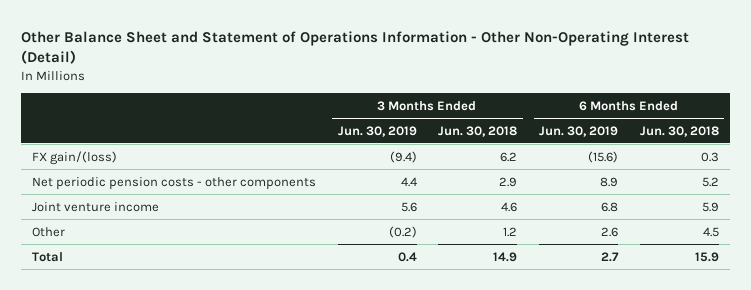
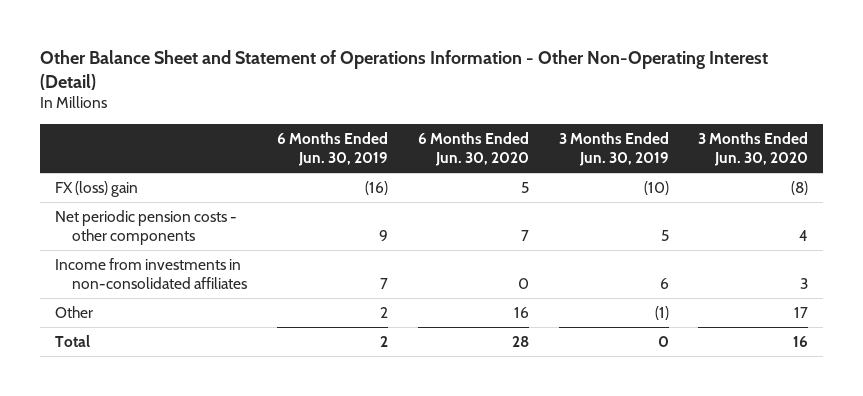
[438,125,518,137] Jun. 30, 2018 -> none
[639,125,719,137] Jun. 30, 2018 -> none
none -> [417,132,529,166] 6 Months Ended Jun. 30, 2020
none -> [698,132,809,166] 3 Months Ended Jun. 30, 2020
[31,201,159,212] Joint venture income -> none
[31,150,117,165] FX gain/(loss) -> [54,181,138,198] FX (loss) gain
[389,150,417,163] (9.4) -> [643,181,669,196] (10)
[587,150,618,163] (15.6) -> [364,181,388,196] (16)
[400,176,417,187] 4.4 -> [660,229,669,241] 5
[599,176,618,187] 8.9 -> [378,229,388,241] 9
none -> [54,258,248,289] Income from investments in non-consolidated affiliates
[388,225,417,238] (0.2) -> [654,306,669,321] (1)
[600,226,618,237] 2.6 -> [379,307,388,319] 2
[397,251,417,262] 0.4 -> [657,336,669,348] 0
[600,251,619,262] 2.7 -> [379,336,388,348] 2

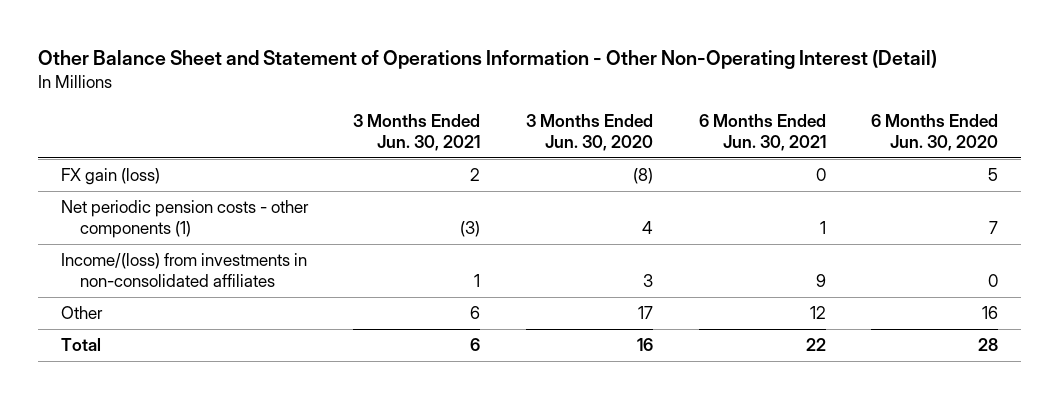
[276,132,388,166] 6 Months Ended Jun. 30, 2019 -> none
[558,132,669,166] 3 Months Ended Jun. 30, 2019 -> none
none -> [353,114,481,152] 3 Months Ended Jun. 30, 2021
none -> [698,114,826,152] 6 Months Ended Jun. 30, 2021
[54,181,138,198] FX (loss) gain -> [60,168,160,186] FX gain (loss)
[54,210,237,245] Net periodic pension costs - other components -> [60,200,309,238] Net periodic pension costs - other components (1)
[54,258,248,289] Income from investments in non-consolidated affiliates -> [60,253,307,287] Income/(loss) from investments in non-consolidated affiliates

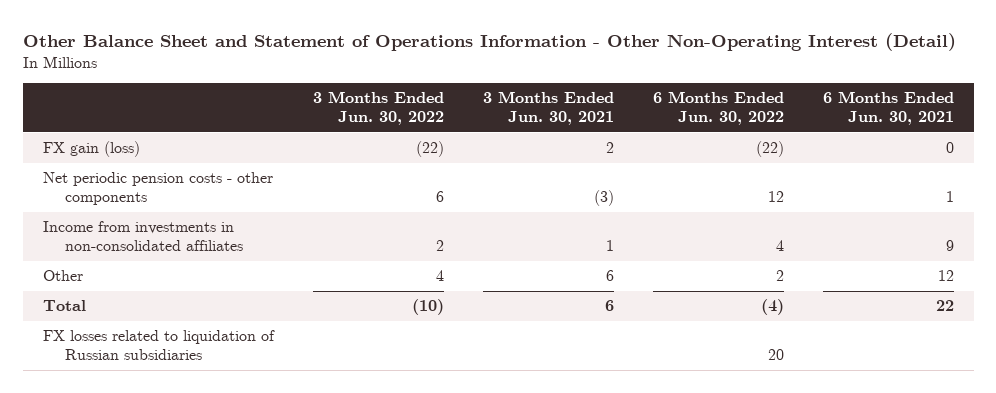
[526,114,654,152] 3 Months Ended Jun. 30, 2020 -> none
[871,114,999,152] 6 Months Ended Jun. 30, 2020 -> none
none -> [312,91,444,126] 3 Months Ended Jun. 30, 2022
none -> [652,91,784,126] 6 Months Ended Jun. 30, 2022
[60,200,309,238] Net periodic pension costs - other components (1) -> [42,172,273,206] Net periodic pension costs - other components
[60,253,307,287] Income/(loss) from investments in non-consolidated affiliates -> [42,221,244,252] Income from investments in non-consolidated affiliates
none -> [42,330,275,361] FX losses related to liquidation of Russian subsidiaries

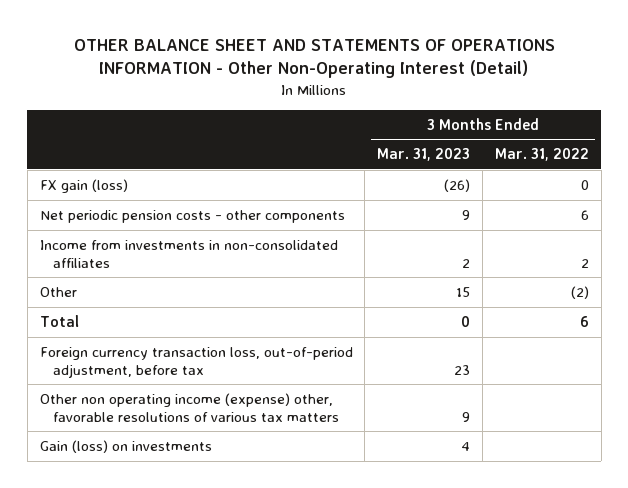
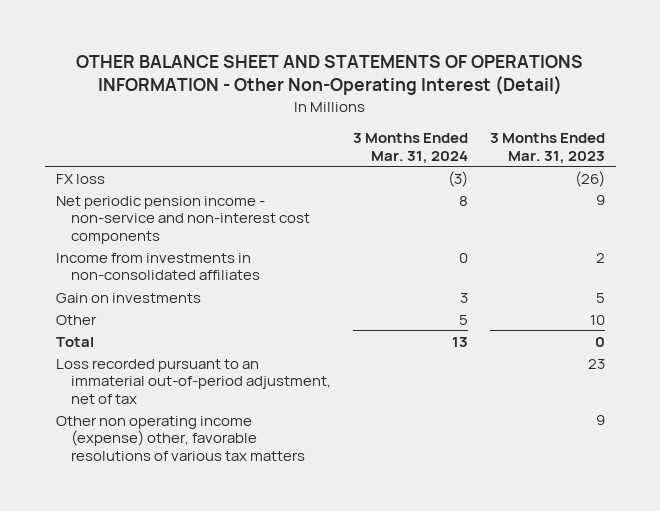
[494,148,589,162] Mar. 31, 2022 -> none
none -> [352,133,468,164] 3 Months Ended Mar. 31, 2024
[39,178,128,193] FX gain (loss) -> [55,173,105,184] FX loss
[39,209,345,223] Net periodic pension costs - other components -> [55,195,311,244] Net periodic pension income - non-service and non-interest cost components
none -> [55,292,201,303] Gain on investments
[456,286,471,297] 15 -> [589,314,605,325] 10
[39,346,353,378] Foreign currency transaction loss, out-of-period adjustment, before tax -> none
none -> [55,358,332,404] Loss recorded pursuant to an immaterial out-of-period adjustment, net of tax
[39,439,212,453] Gain (loss) on investments -> none

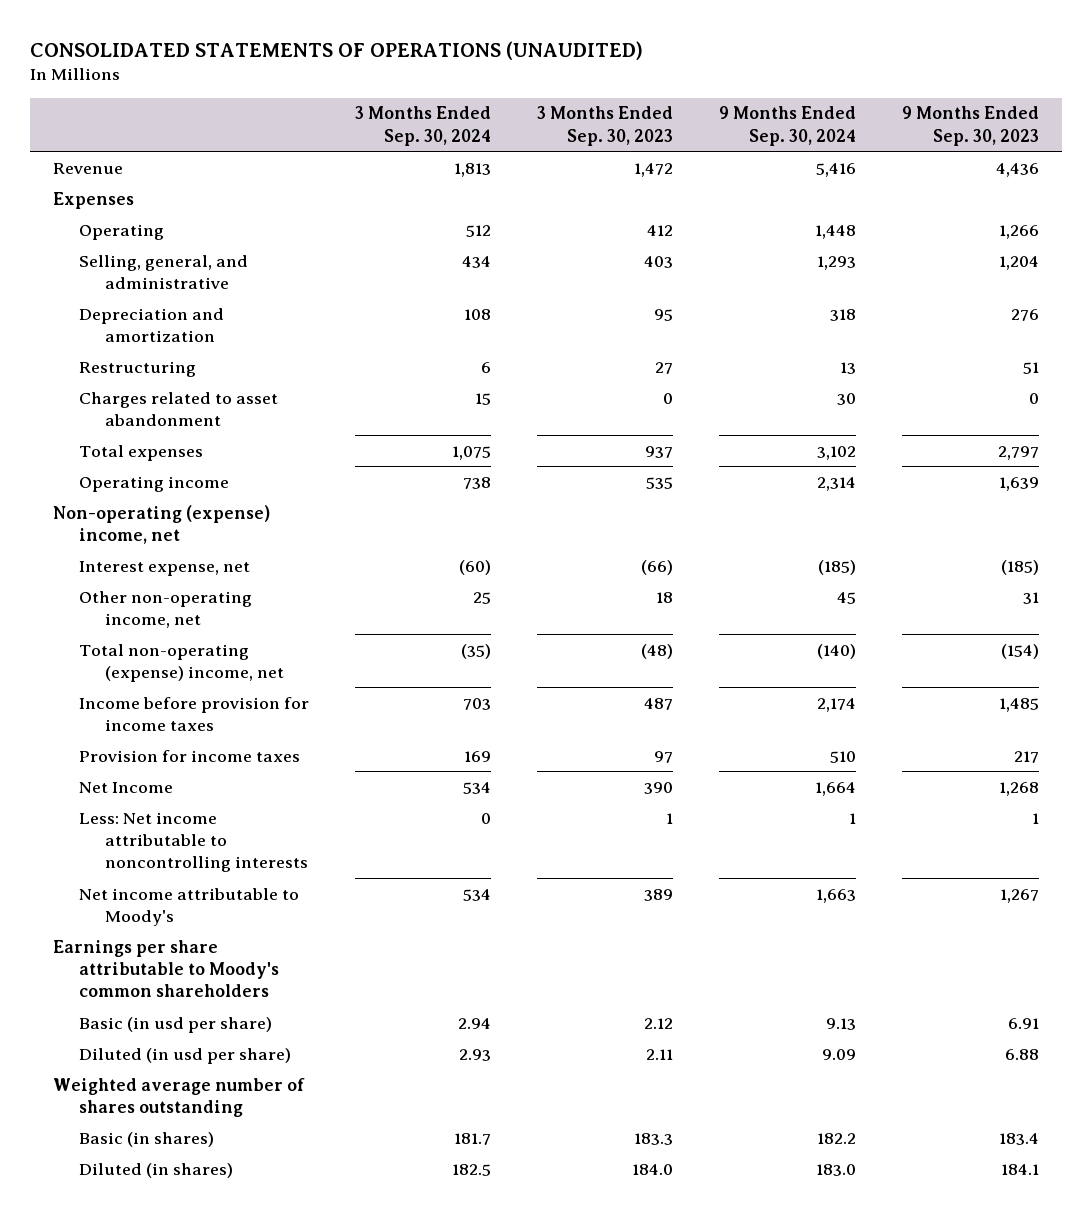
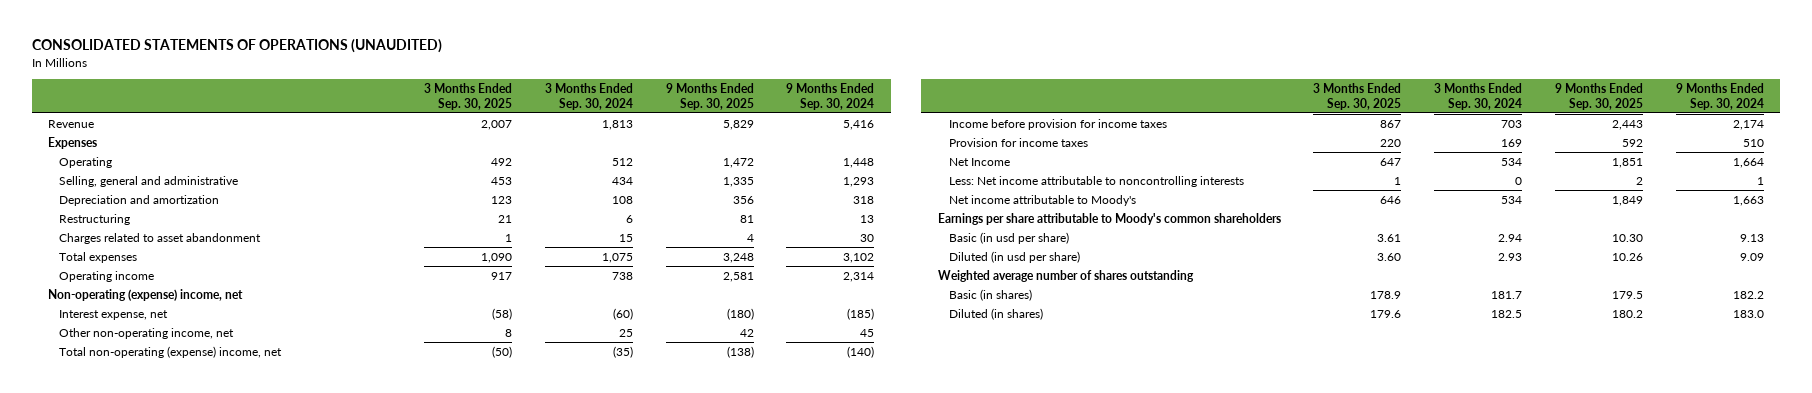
[536,106,673,146] 3 Months Ended Sep. 30, 2023 -> none
[901,106,1039,146] 9 Months Ended Sep. 30, 2023 -> none
none -> [423,82,512,110] 3 Months Ended Sep. 30, 2025
none -> [665,82,754,110] 9 Months Ended Sep. 30, 2025
[78,254,248,289] Selling, general, and administrative -> [59,175,239,187] Selling, general and administrative

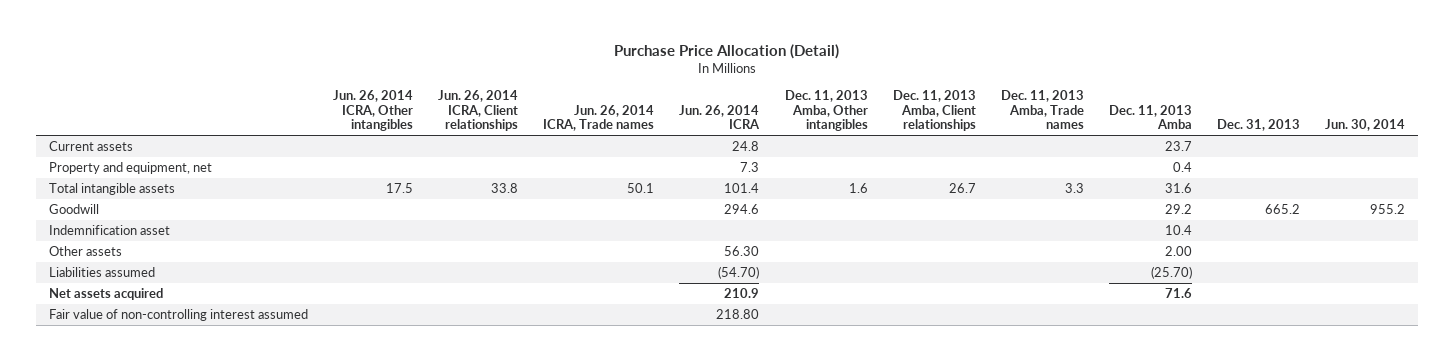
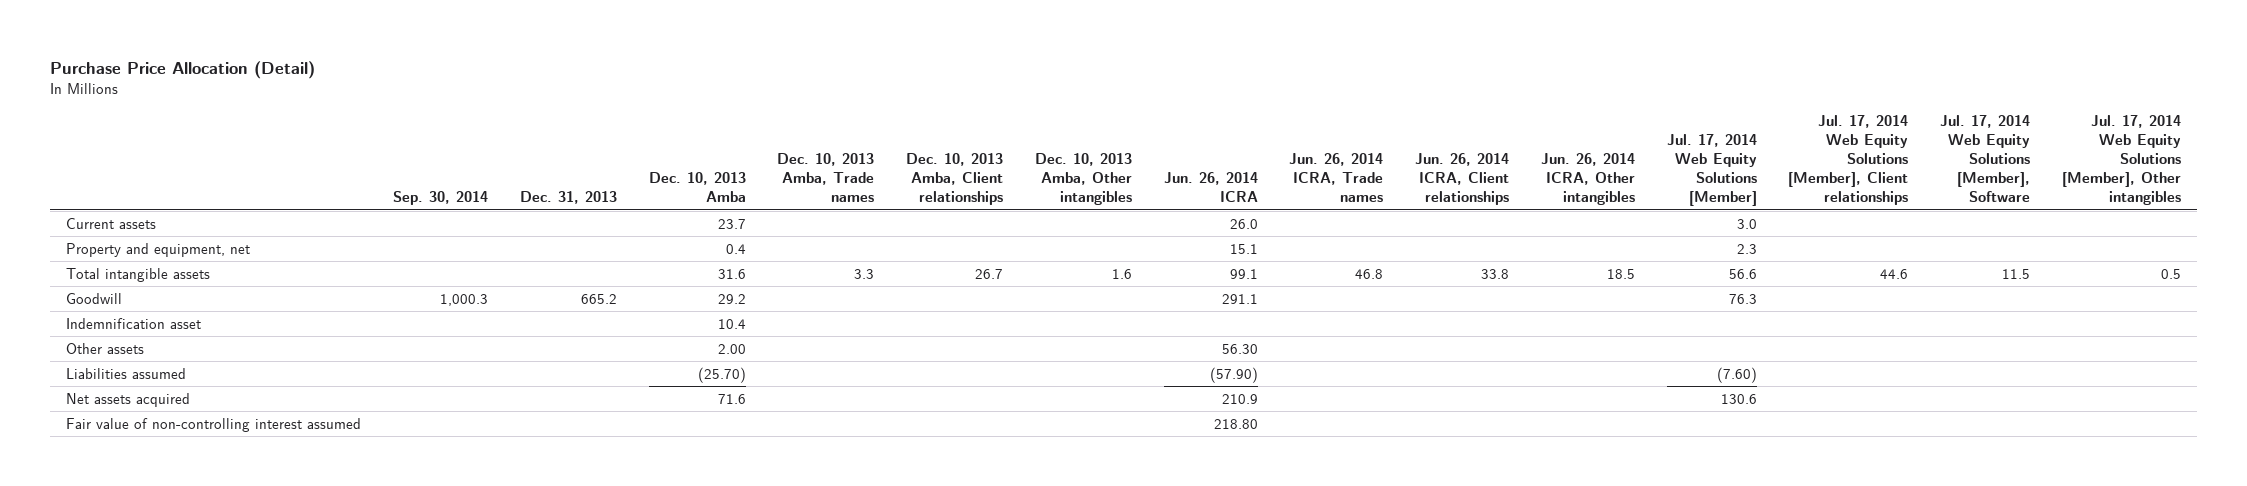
[784,89,868,132] Dec. 11, 2013 Amba, Other intangibles -> none
[892,89,976,132] Dec. 11, 2013 Amba, Client relationships -> none
[1000,89,1084,130] Dec. 11, 2013 Amba, Trade names -> none
[1108,104,1192,130] Dec. 11, 2013 Amba -> none
[1325,119,1406,132] Jun. 30, 2014 -> none
none -> [393,191,489,206] Sep. 30, 2014
none -> [648,172,746,203] Dec. 10, 2013 Amba
none -> [777,153,875,203] Dec. 10, 2013 Amba, Trade names
none -> [906,153,1004,206] Dec. 10, 2013 Amba, Client relationships
none -> [1034,153,1132,206] Dec. 10, 2013 Amba, Other intangibles
none -> [1666,134,1757,207] Jul. 17, 2014 Web Equity Solutions [Member]
none -> [1788,115,1909,206] Jul. 17, 2014 Web Equity Solutions [Member], Client relationships
none -> [1940,115,2031,203] Jul. 17, 2014 Web Equity Solutions [Member], Software
none -> [2061,115,2181,206] Jul. 17, 2014 Web Equity Solutions [Member], Other intangibles
[732,140,760,151] 24.8 -> [1229,218,1258,229] 26.0
[740,161,760,172] 7.3 -> [1229,243,1258,254] 15.1
[386,182,414,193] 17.5 -> [1606,268,1635,279] 18.5
[627,182,655,193] 50.1 -> [1355,268,1384,279] 46.8
[724,182,760,193] 101.4 -> [1229,268,1258,279] 99.1
[724,203,760,214] 294.6 -> [1221,293,1258,304] 291.1
[718,265,760,279] (54.70) -> [1209,366,1258,383] (57.90)

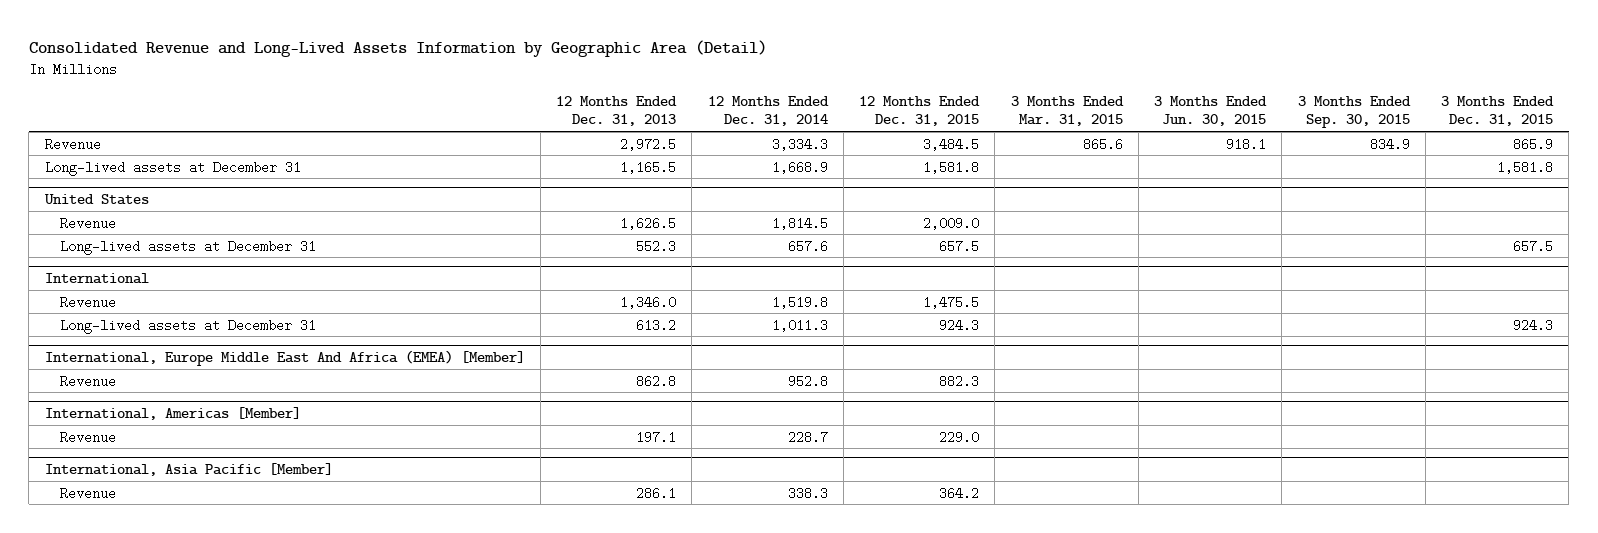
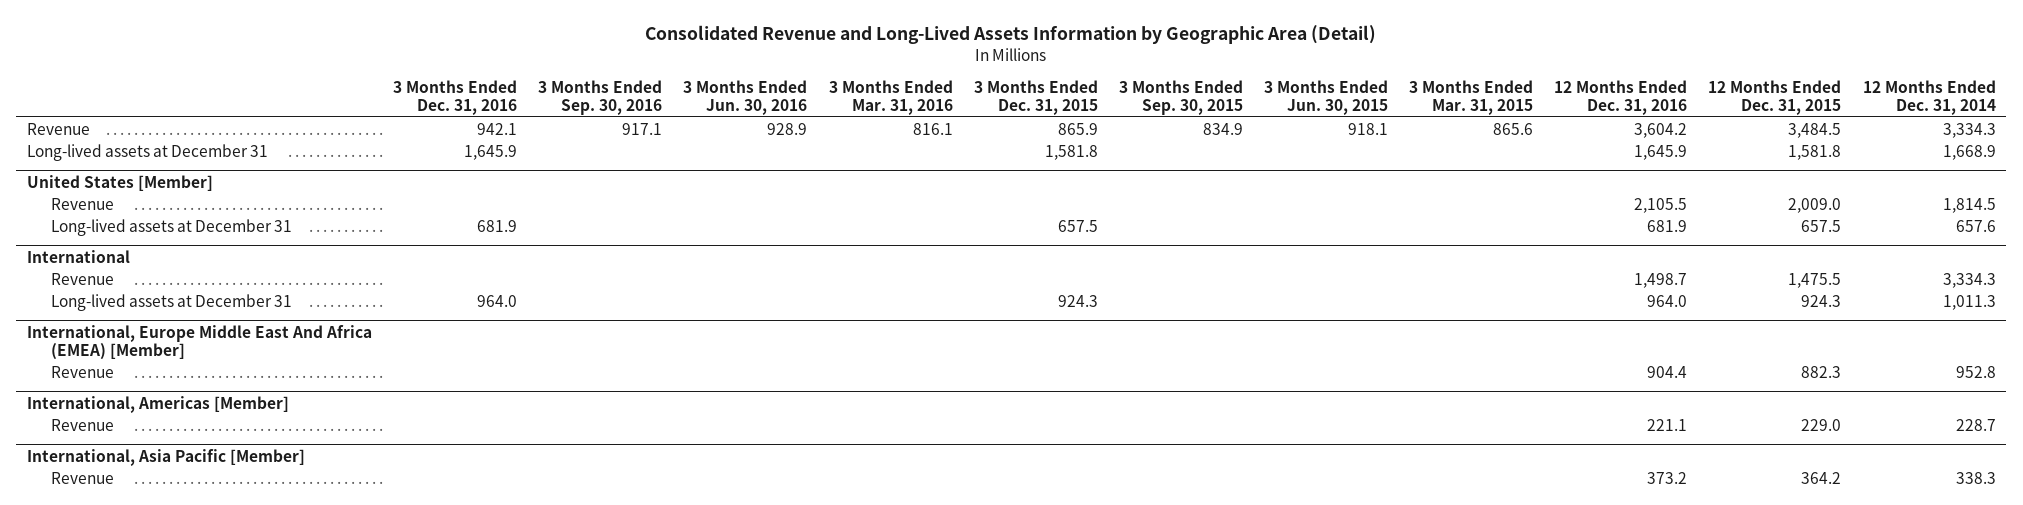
[556,96,678,127] 12 Months Ended Dec. 31, 2013 -> none
none -> [393,80,518,116] 3 Months Ended Dec. 31, 2016
none -> [538,80,663,116] 3 Months Ended Sep. 30, 2016
none -> [683,80,808,116] 3 Months Ended Jun. 30, 2016
none -> [828,80,953,116] 3 Months Ended Mar. 31, 2016
none -> [1554,80,1688,116] 12 Months Ended Dec. 31, 2016
[43,193,149,205] United States -> [27,174,214,191] United States [Member]
[771,295,828,309] 1,519.8 -> [1942,272,1996,288] 3,334.3

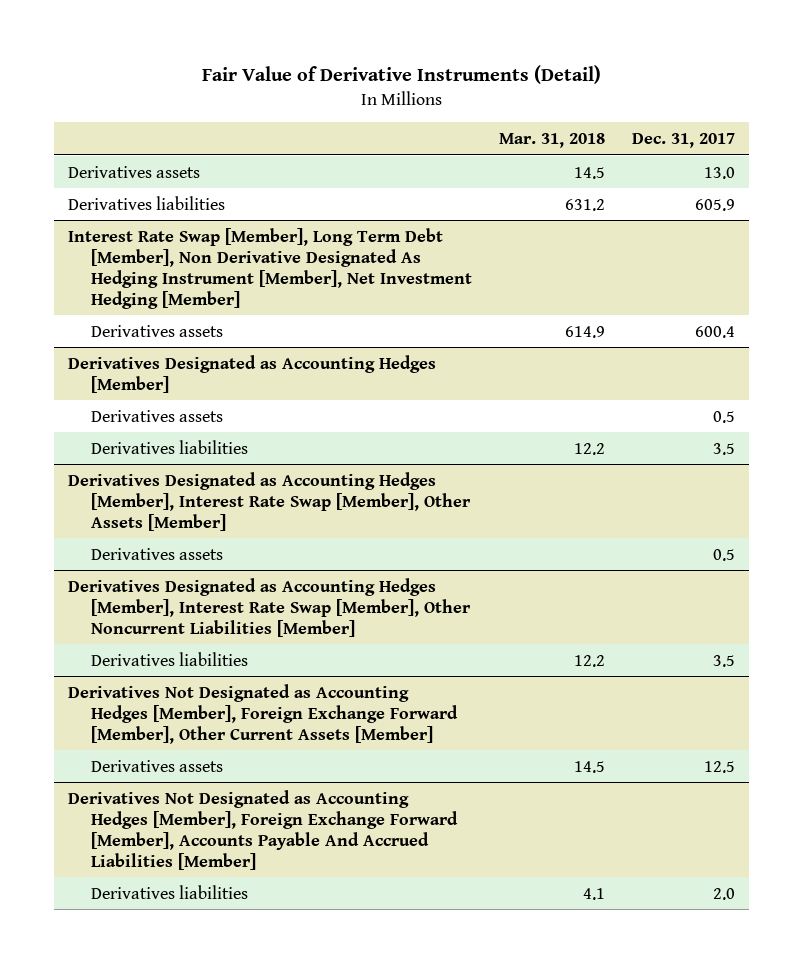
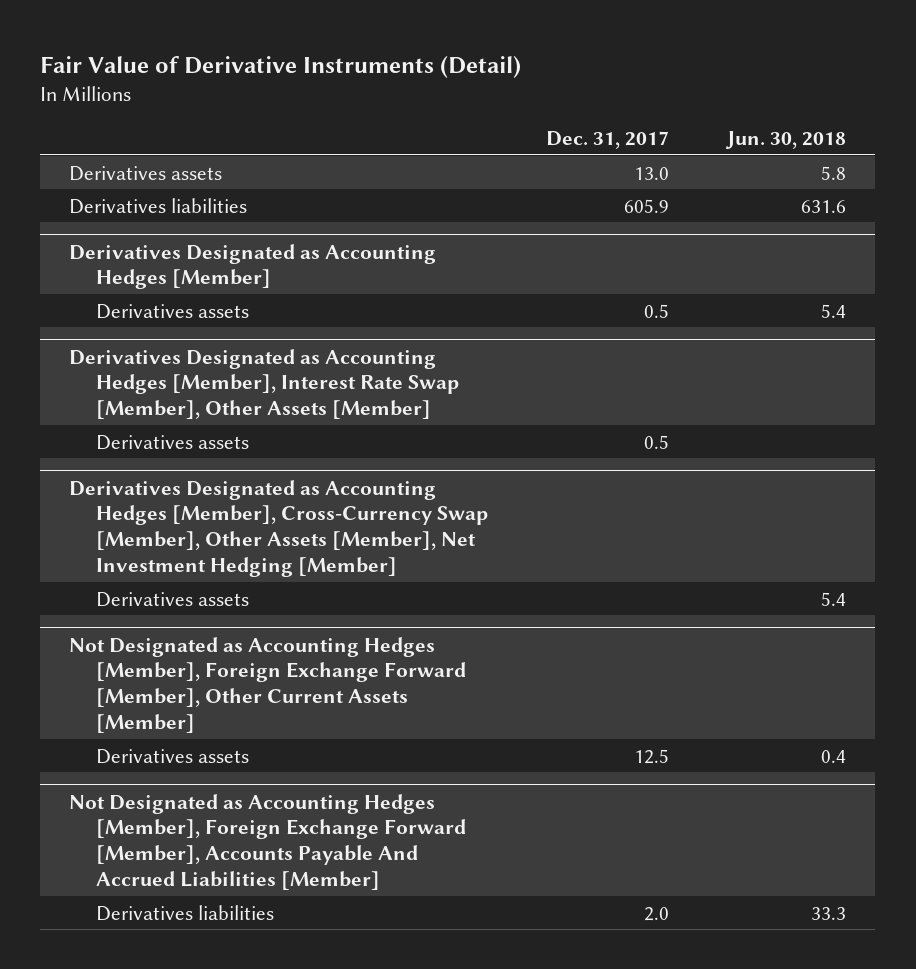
[499,132,606,148] Mar. 31, 2018 -> none
none -> [725,130,847,149] Jun. 30, 2018
[67,227,472,309] Interest Rate Swap [Member], Long Term Debt [Member], Non Derivative Designated As Hedging Instrument [Member], Net Investment Hedging [Member] -> none
[90,324,223,337] Derivatives assets -> none
[90,439,248,454] Derivatives liabilities -> none
[67,577,471,637] Derivatives Designated as Accounting Hedges [Member], Interest Rate Swap [Member], Other Noncurrent Liabilities [Member] -> none
[90,651,248,666] Derivatives liabilities -> none
none -> [69,479,489,578] Derivatives Designated as Accounting Hedges [Member], Cross-Currency Swap [Member], Other Assets [Member], Net Investment Hedging [Member]
none -> [96,591,250,607] Derivatives assets
[67,683,458,744] Derivatives Not Designated as Accounting Hedges [Member], Foreign Exchange Forward [Member], Other Current Assets [Member] -> [69,636,467,734] Not Designated as Accounting Hedges [Member], Foreign Exchange Forward [Member], Other Current Assets [Member]
[67,789,458,870] Derivatives Not Designated as Accounting Hedges [Member], Foreign Exchange Forward [Member], Accounts Payable And Accrued Liabilities [Member] -> [69,793,467,891] Not Designated as Accounting Hedges [Member], Foreign Exchange Forward [Member], Accounts Payable And Accrued Liabilities [Member]

